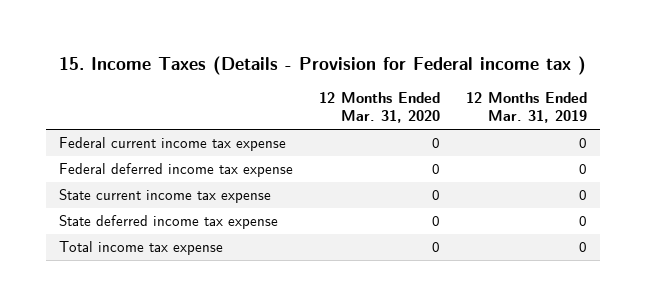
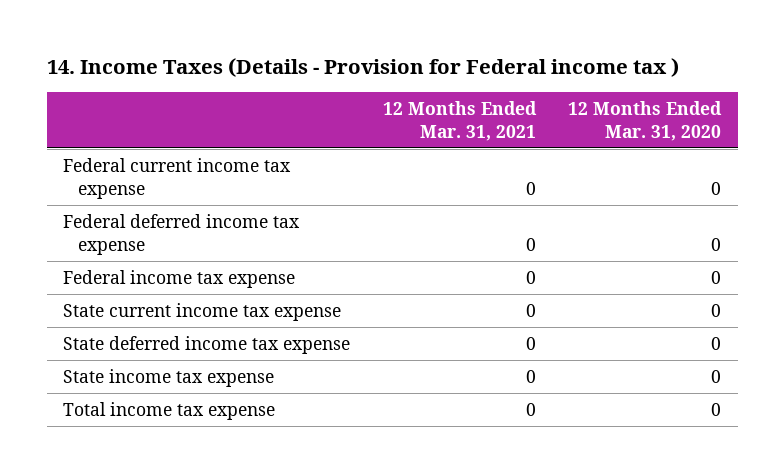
[59,55,587,75] 15. Income Taxes (Details - Provision for Federal income tax ) -> [46,58,679,78] 14. Income Taxes (Details - Provision for Federal income tax )
[465,92,587,124] 12 Months Ended Mar. 31, 2019 -> none
none -> [382,100,537,141] 12 Months Ended Mar. 31, 2021
none -> [63,270,296,289] Federal income tax expense
none -> [63,369,275,388] State income tax expense

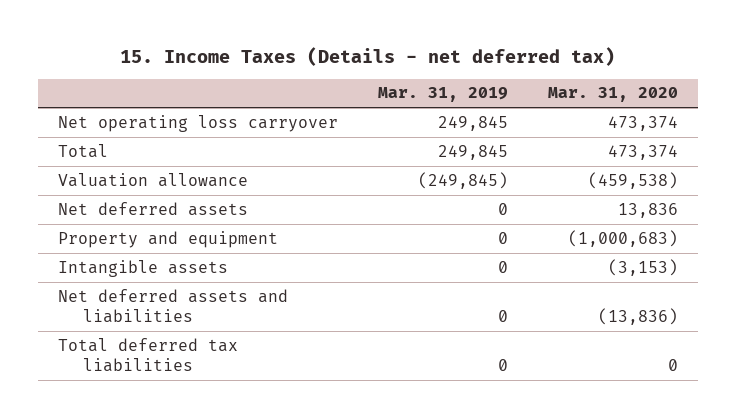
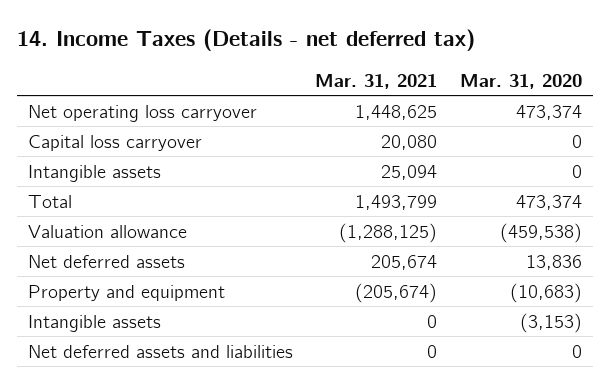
[120,46,616,66] 15. Income Taxes (Details - net deferred tax) -> [16,29,475,52] 14. Income Taxes (Details - net deferred tax)
[378,87,509,103] Mar. 31, 2019 -> none
none -> [315,73,438,89] Mar. 31, 2021
none -> [27,134,202,151] Capital loss carryover
none -> [27,164,161,182] Intangible assets
[568,229,679,247] (1,000,683) -> [509,282,582,303] (10,683)
[58,337,239,373] Total deferred tax liabilities -> none
[598,308,679,326] (13,836) -> [571,344,582,358] 0

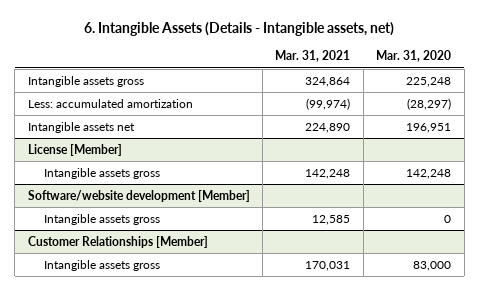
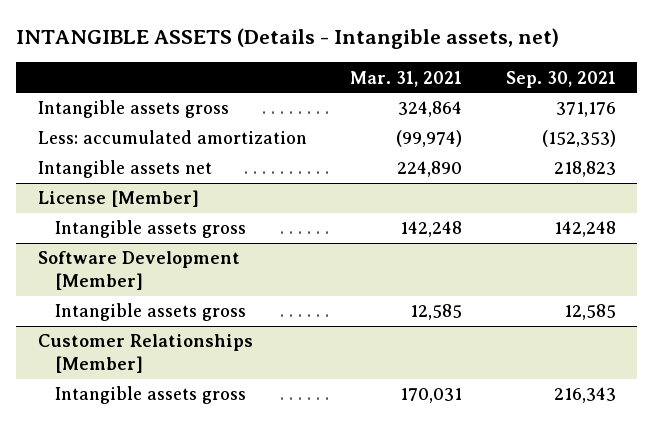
[84,21,395,36] 6. Intangible Assets (Details - Intangible assets, net) -> [16,28,560,50] INTANGIBLE ASSETS (Details - Intangible assets, net)
[376,50,452,63] Mar. 31, 2020 -> none
none -> [505,70,616,88] Sep. 30, 2021
[27,189,250,202] Software/website development [Member] -> [37,251,240,290] Software Development [Member]

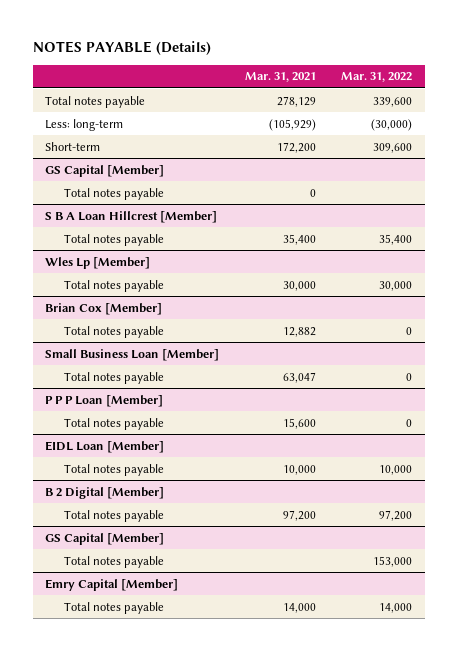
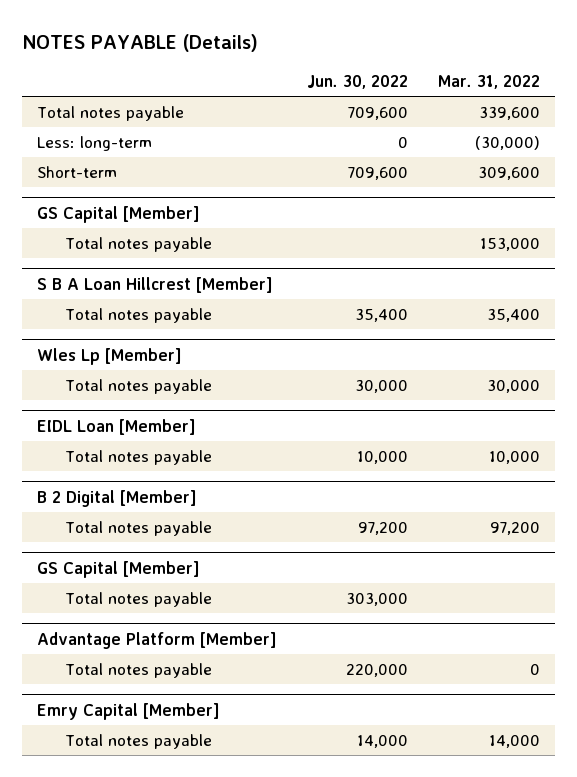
[244,72,316,83] Mar. 31, 2021 -> none
none -> [307,75,409,90] Jun. 30, 2022
[64,555,165,568] Total notes payable -> [64,236,212,252] Total notes payable
[45,302,163,315] Brian Cox [Member] -> none
[64,325,165,338] Total notes payable -> none
[45,348,220,361] Small Business Loan [Member] -> none
[64,371,165,384] Total notes payable -> none
[45,394,164,407] P P P Loan [Member] -> none
[64,417,165,430] Total notes payable -> none
[64,187,165,200] Total notes payable -> [64,591,212,607] Total notes payable
none -> [37,631,278,649] Advantage Platform [Member]
none -> [64,662,212,678] Total notes payable

